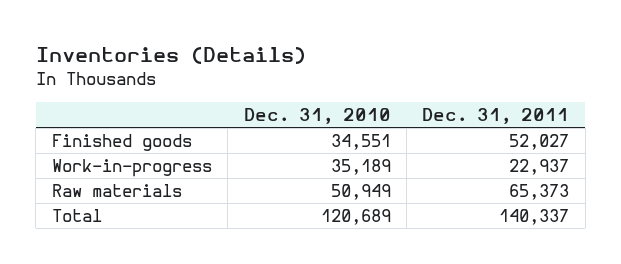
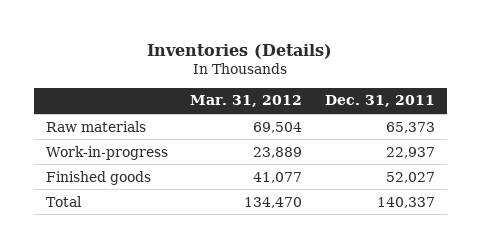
[243,107,391,124] Dec. 31, 2010 -> none
none -> [190,95,303,108] Mar. 31, 2012
[51,159,212,178] Work-in-progress -> [45,145,168,160] Work-in-progress
[51,134,192,152] Finished goods -> [45,170,151,185] Finished goods

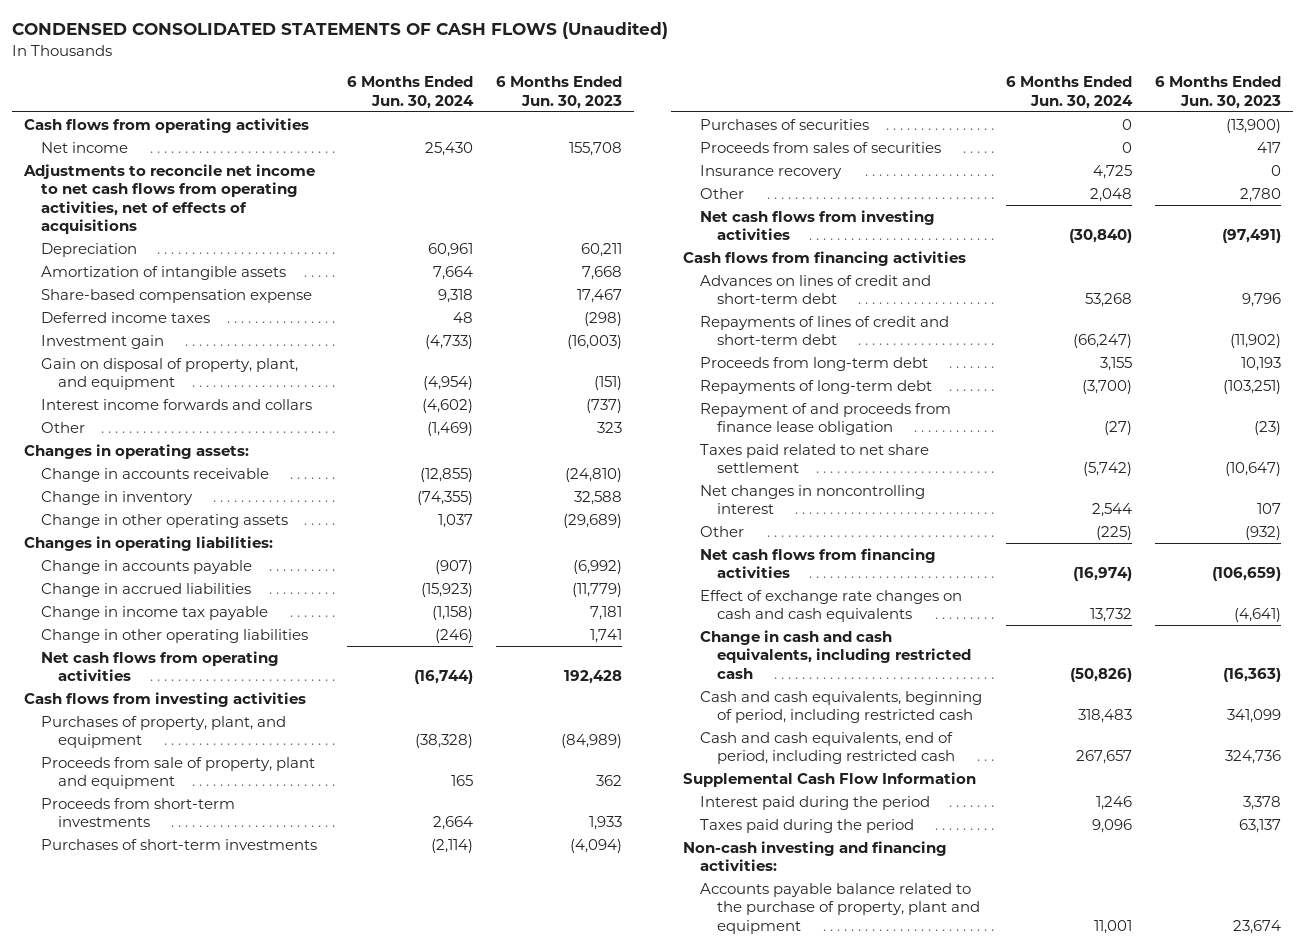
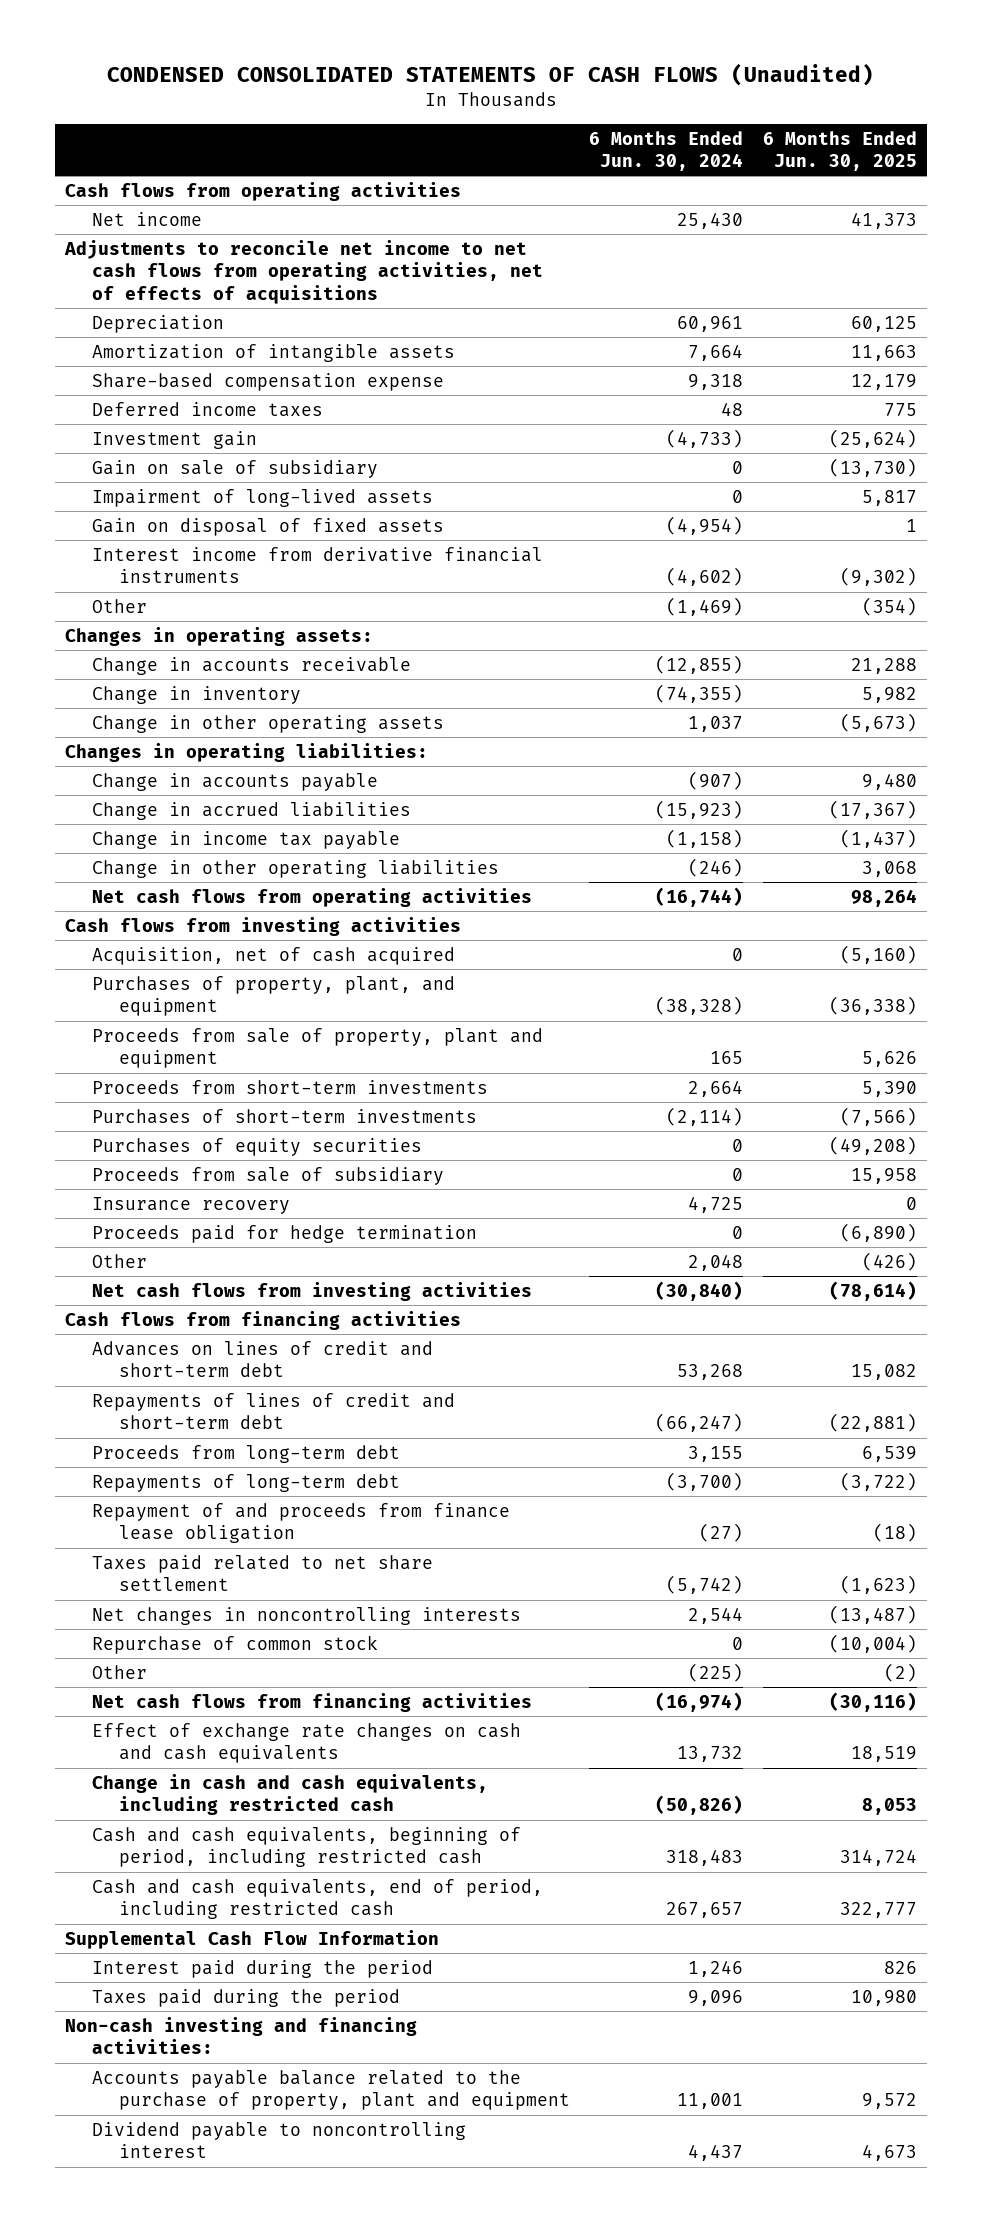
[496,76,623,109] 6 Months Ended Jun. 30, 2023 -> none
none -> [762,130,917,172] 6 Months Ended Jun. 30, 2025
none -> [91,459,378,478] Gain on sale of subsidiary
none -> [91,488,433,507] Impairment of long-lived assets
[41,357,299,391] Gain on disposal of property, plant, and equipment -> [91,517,444,536] Gain on disposal of fixed assets
[41,398,313,410] Interest income forwards and collars -> [91,546,543,584] Interest income from derivative financial instruments
none -> [91,946,455,965] Acquisition, net of cash acquired
[700,118,870,130] Purchases of securities -> [91,1137,422,1156] Purchases of equity securities
[700,141,942,153] Proceeds from sales of securities -> [91,1166,444,1185] Proceeds from sale of subsidiary
none -> [91,1224,477,1243] Proceeds paid for hedge termination
[700,484,926,515] Net changes in noncontrolling interest -> [91,1606,521,1625] Net changes in noncontrolling interests
none -> [91,1634,378,1654] Repurchase of common stock
none -> [91,2121,466,2159] Dividend payable to noncontrolling interest

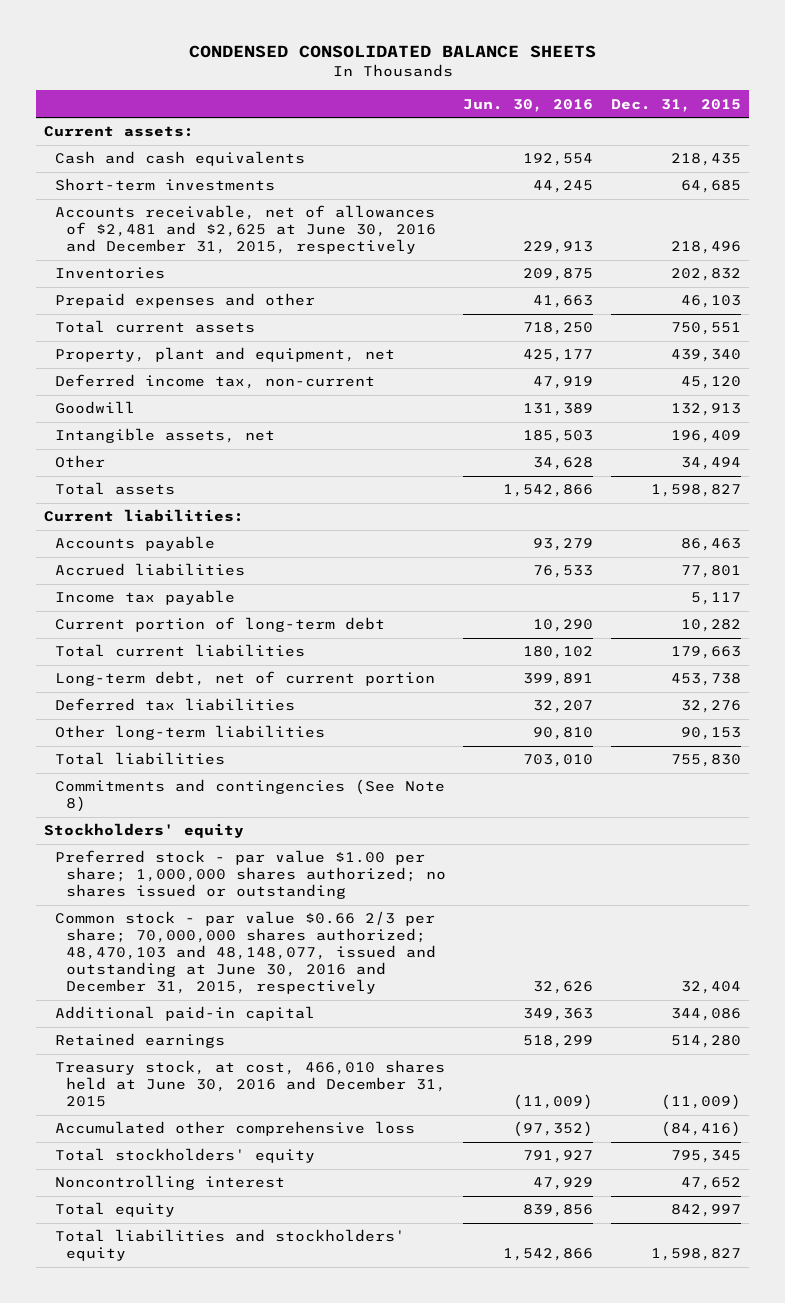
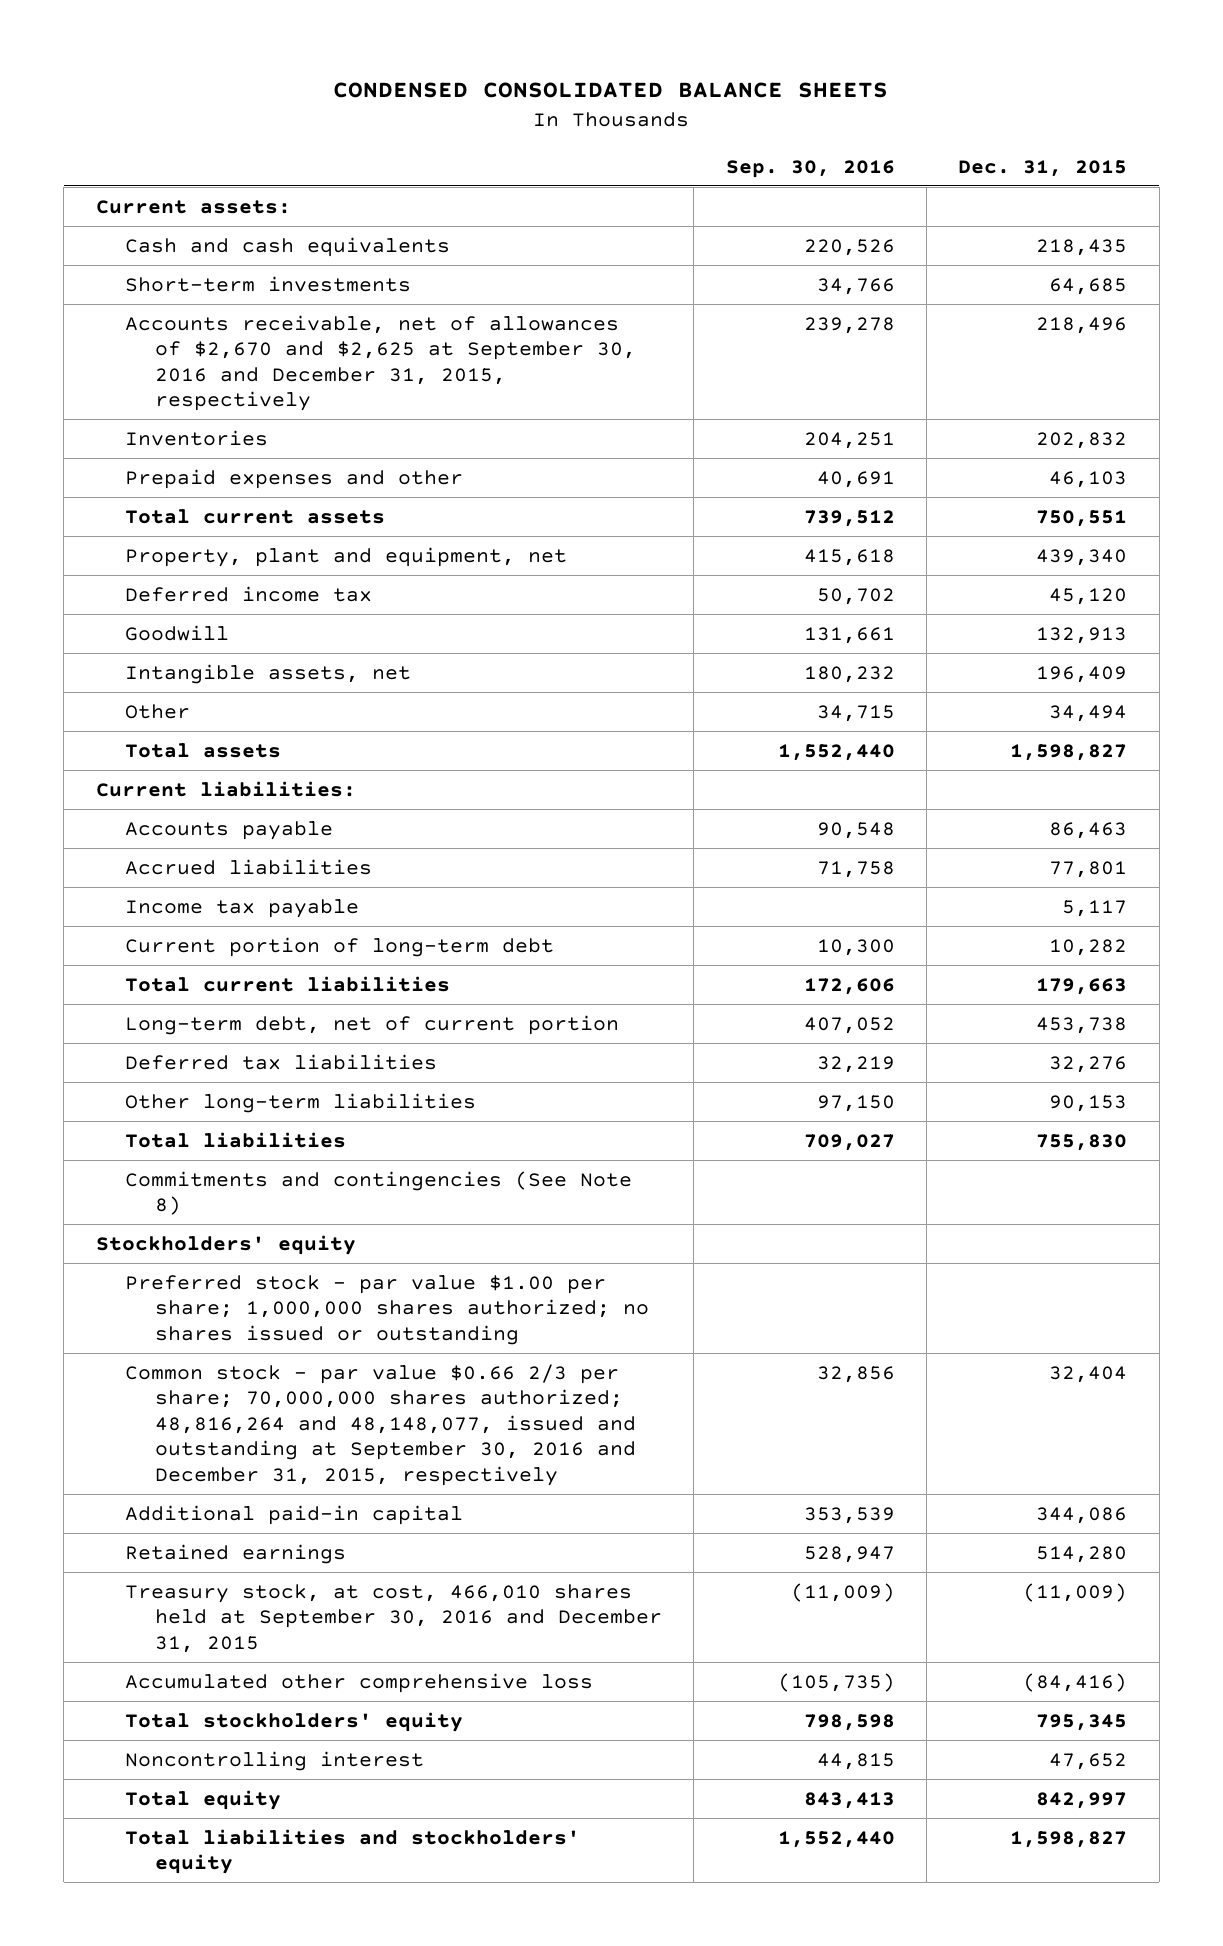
[463,98,594,112] Jun. 30, 2016 -> none
none -> [725,159,895,178] Sep. 30, 2016
[55,205,436,255] Accounts receivable, net of allowances of $2,481 and $2,625 at June 30, 2016 and December 31, 2015, respectively -> [125,314,637,412] Accounts receivable, net of allowances of $2,670 and $2,625 at September 30, 2016 and December 31, 2015, respectively
[55,374,376,390] Deferred income tax, non-current -> [125,585,373,602] Deferred income tax
[55,911,436,995] Common stock - par value $0.66 2/3 per share; 70,000,000 shares authorized; 48,470,103 and 48,148,077, issued and outstanding at June 30, 2016 and December 31, 2015, respectively -> [125,1363,637,1486] Common stock - par value $0.66 2/3 per share; 70,000,000 shares authorized; 48,816,264 and 48,148,077, issued and outstanding at September 30, 2016 and December 31, 2015, respectively
[55,1060,446,1108] Treasury stock, at cost, 466,010 shares held at June 30, 2016 and December 31, 2015 -> [125,1583,663,1653] Treasury stock, at cost, 466,010 shares held at September 30, 2016 and December 31, 2015

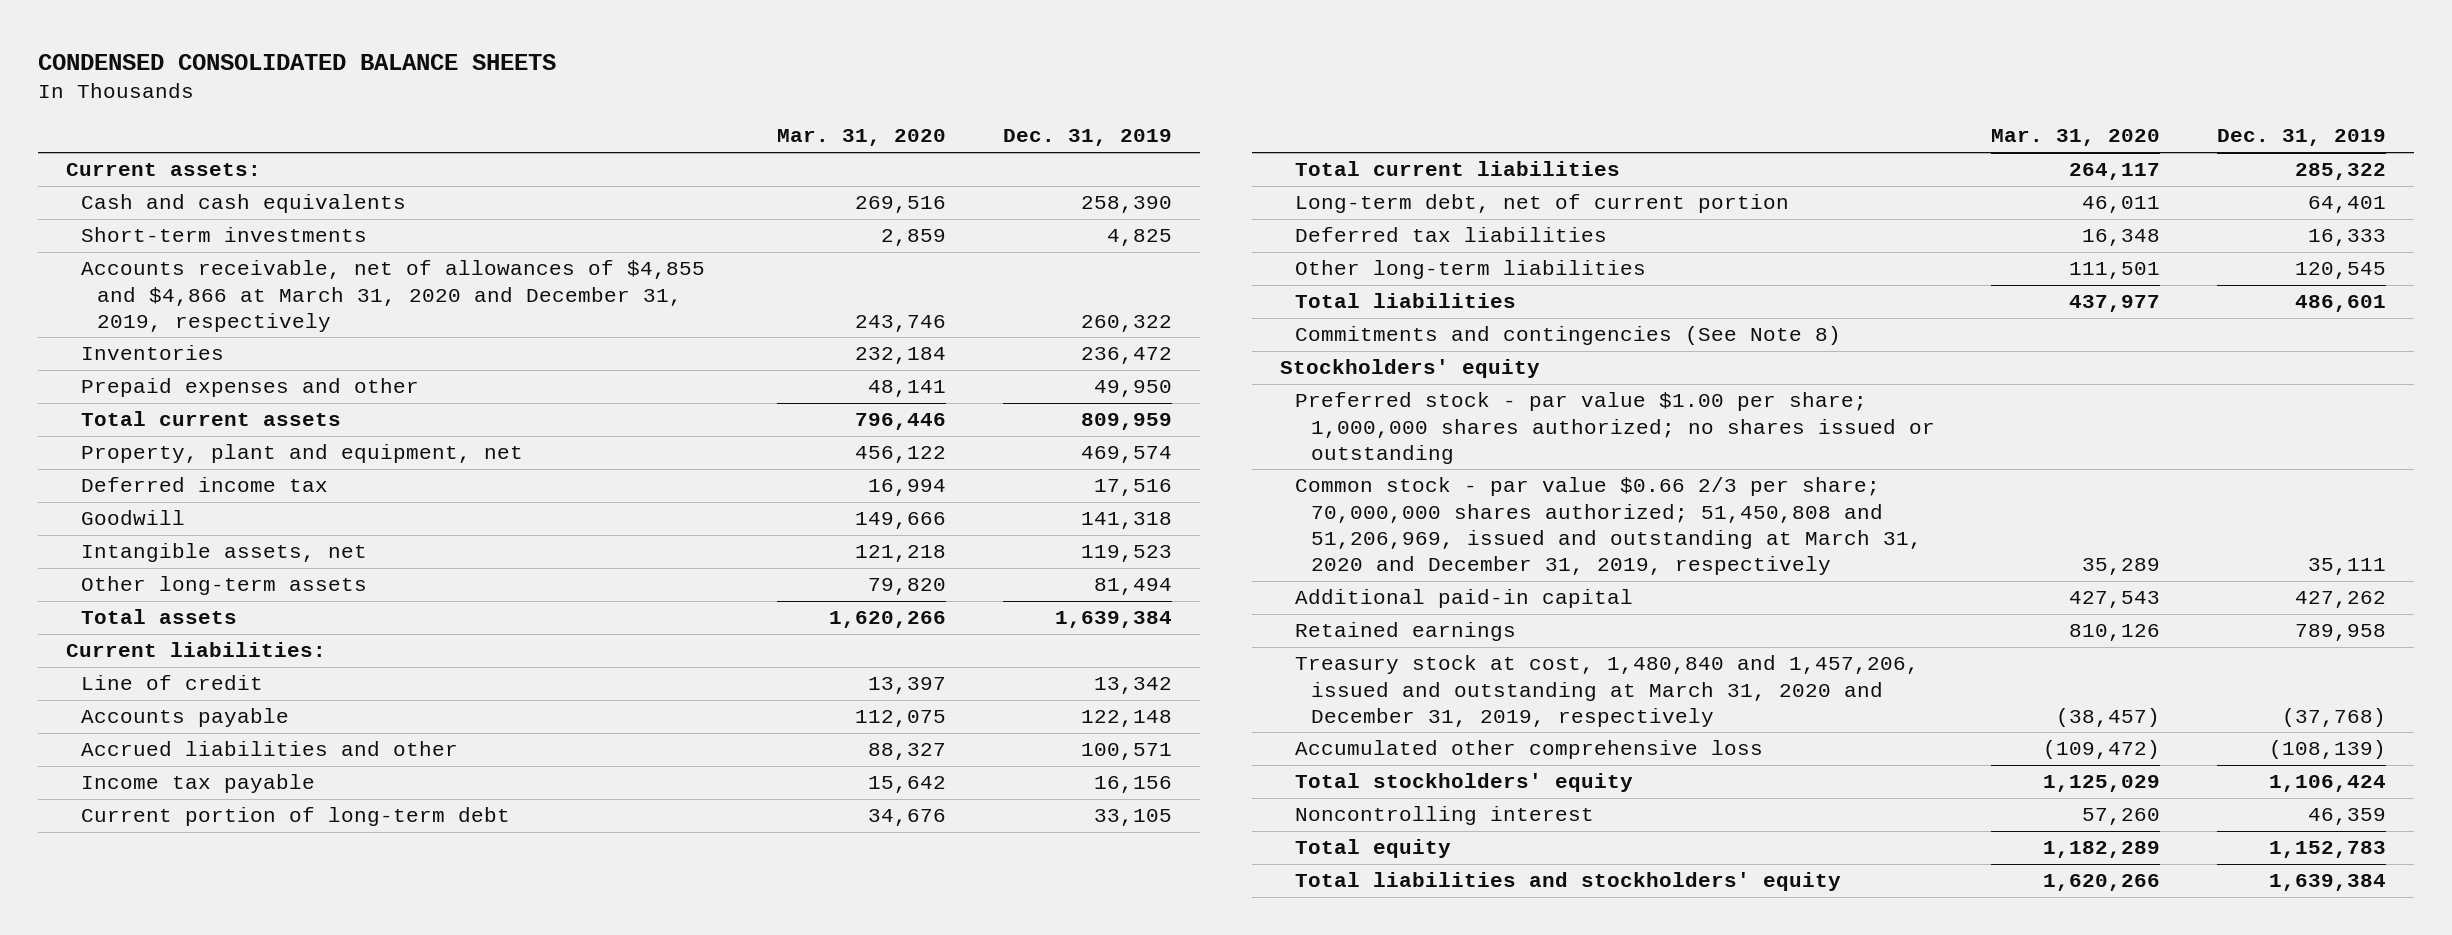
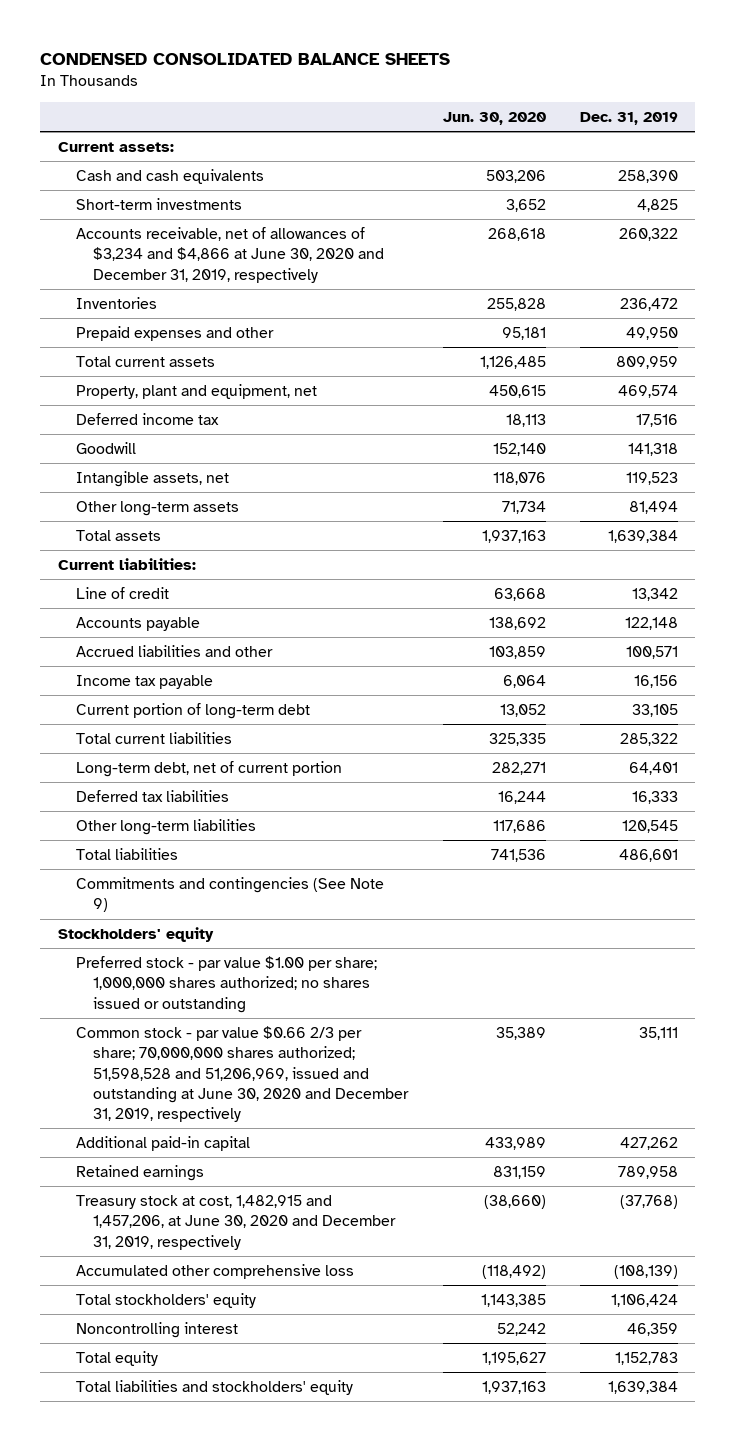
[777,129,947,147] Mar. 31, 2020 -> none
none -> [442,111,546,125] Jun. 30, 2020
[81,260,706,332] Accounts receivable, net of allowances of $4,855 and $4,866 at March 31, 2020 and December 31, 2019, respectively -> [75,227,385,283] Accounts receivable, net of allowances of $3,234 and $4,866 at June 30, 2020 and December 31, 2019, respectively
[1295,326,1842,346] Commitments and contingencies (See Note 8) -> [75,877,384,913] Commitments and contingencies (See Note 9)
[1295,477,1922,575] Common stock - par value $0.66 2/3 per share; 70,000,000 shares authorized; 51,450,808 and 51,206,969, issued and outstanding at March 31, 2020 and December 31, 2019, respectively -> [75,1026,410,1123] Common stock - par value $0.66 2/3 per share; 70,000,000 shares authorized; 51,598,528 and 51,206,969, issued and outstanding at June 30, 2020 and December 31, 2019, respectively
[1295,655,1920,727] Treasury stock at cost, 1,480,840 and 1,457,206, issued and outstanding at March 31, 2020 and December 31, 2019, respectively -> [75,1195,397,1250] Treasury stock at cost, 1,482,915 and 1,457,206, at June 30, 2020 and December 31, 2019, respectively

